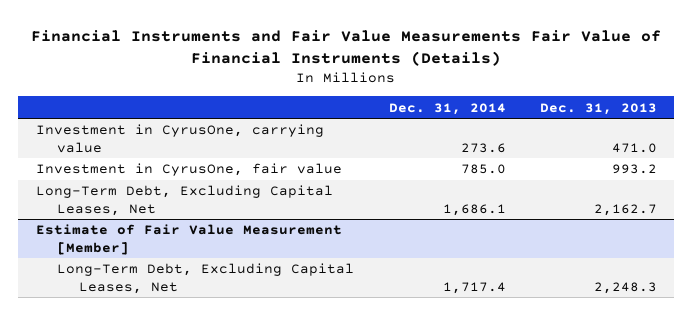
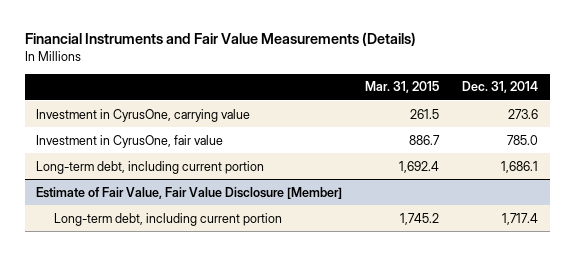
[31,29,662,66] Financial Instruments and Fair Value Measurements Fair Value of Financial Instruments (Details) -> [24,32,416,47] Financial Instruments and Fair Value Measurements (Details)
[540,102,658,115] Dec. 31, 2013 -> none
none -> [365,81,440,94] Mar. 31, 2015
[35,185,333,216] Long-Term Debt, Excluding Capital Leases, Net -> [36,160,265,174] Long-term debt, including current portion
[35,224,342,255] Estimate of Fair Value Measurement [Member] -> [36,186,343,199] Estimate of Fair Value, Fair Value Disclosure [Member]
[57,263,355,294] Long-Term Debt, Excluding Capital Leases, Net -> [53,212,282,226] Long-term debt, including current portion

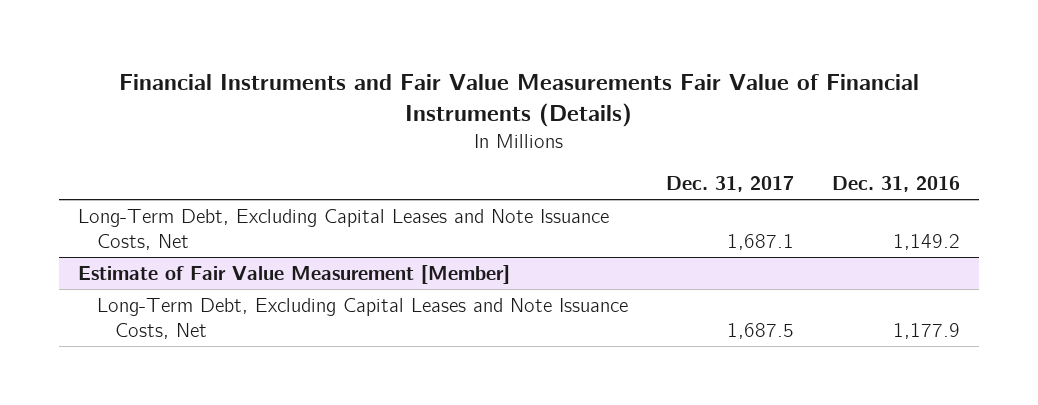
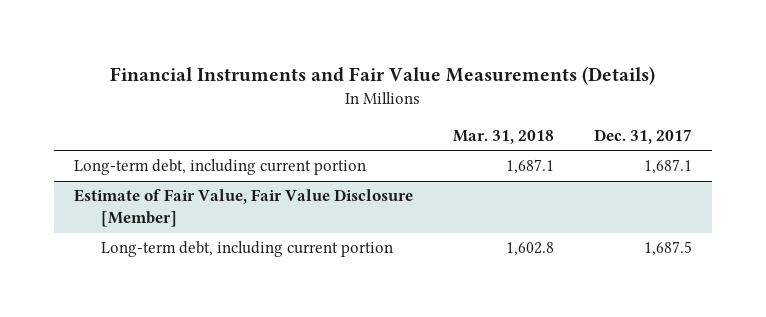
[118,74,919,127] Financial Instruments and Fair Value Measurements Fair Value of Financial Instruments (Details) -> [110,65,656,85] Financial Instruments and Fair Value Measurements (Details)
[831,176,960,193] Dec. 31, 2016 -> none
none -> [453,129,555,144] Mar. 31, 2018
[78,208,610,250] Long-Term Debt, Excluding Capital Leases and Note Issuance Costs, Net -> [74,159,367,176] Long-term debt, including current portion
[78,264,511,284] Estimate of Fair Value Measurement [Member] -> [74,189,414,228] Estimate of Fair Value, Fair Value Disclosure [Member]
[96,297,628,339] Long-Term Debt, Excluding Capital Leases and Note Issuance Costs, Net -> [101,241,394,258] Long-term debt, including current portion

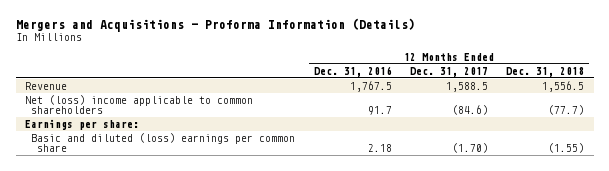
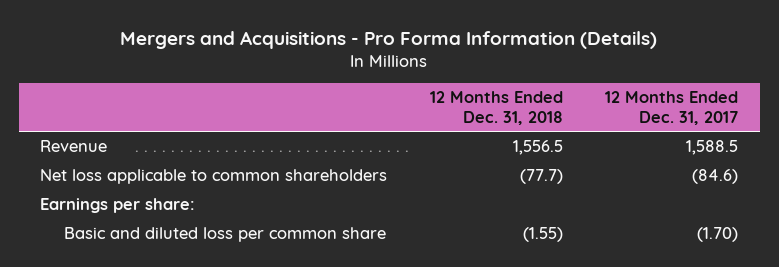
[15,18,415,33] Mergers and Acquisitions - Proforma Information (Details) -> [120,30,658,49] Mergers and Acquisitions - Pro Forma Information (Details)
[313,65,392,77] Dec. 31, 2016 -> none
[24,95,253,115] Net (loss) income applicable to common shareholders -> [40,169,388,185] Net loss applicable to common shareholders
[31,133,296,153] Basic and diluted (loss) earnings per common share -> [64,227,387,243] Basic and diluted loss per common share

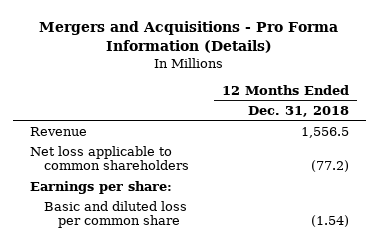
[605,91,739,125] 12 Months Ended Dec. 31, 2017 -> none
[519,169,563,185] (77.7) -> [311,159,350,172] (77.2)
[522,227,563,243] (1.55) -> [311,214,350,227] (1.54)

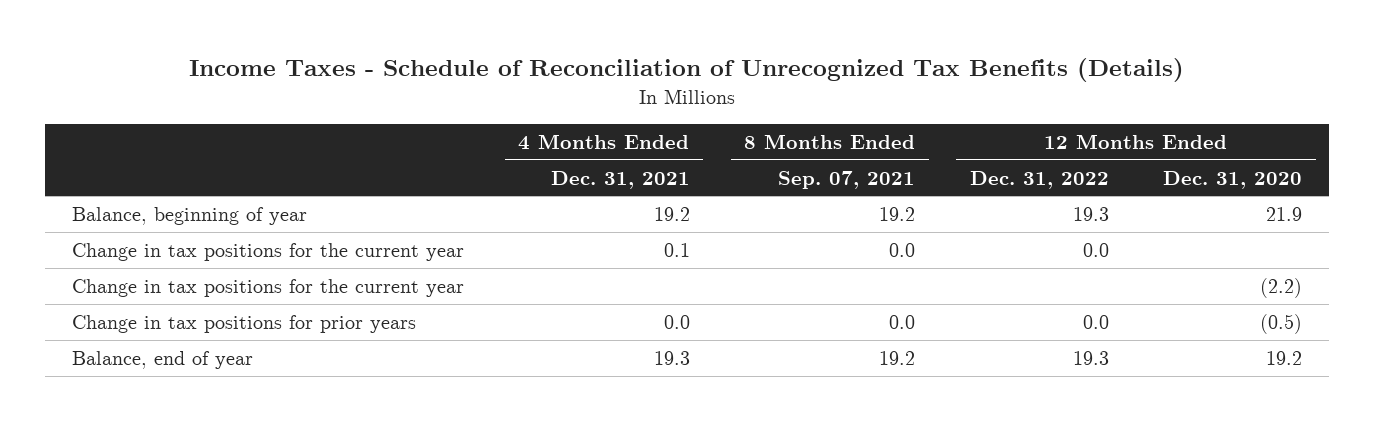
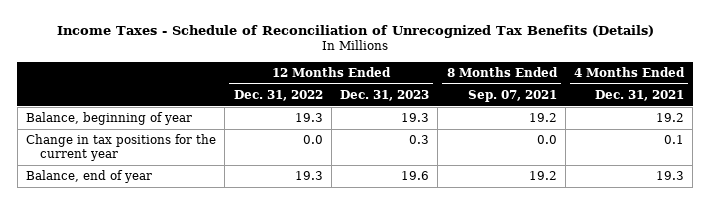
[1163,170,1303,189] Dec. 31, 2020 -> none
none -> [340,89,430,101] Dec. 31, 2023
[72,278,465,297] Change in tax positions for the current year -> none
[72,314,417,333] Change in tax positions for prior years -> none

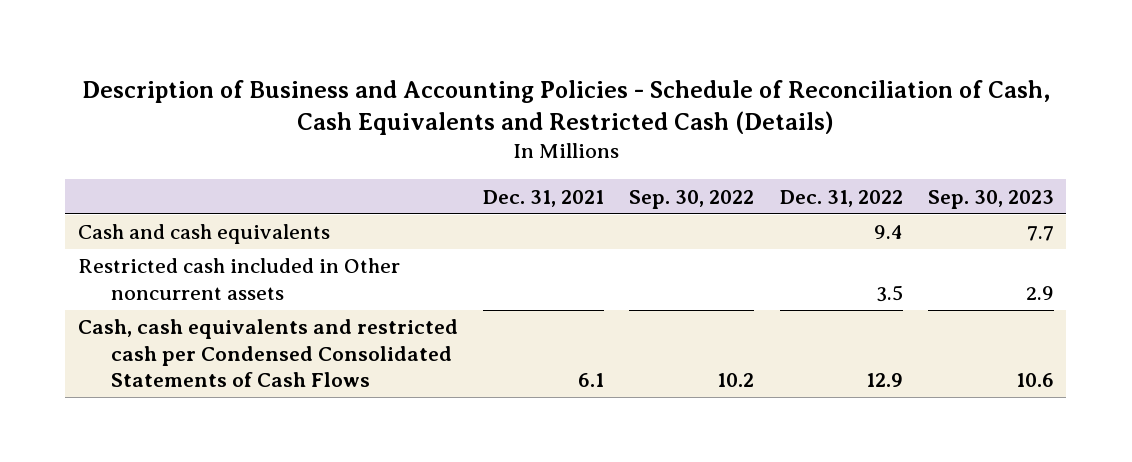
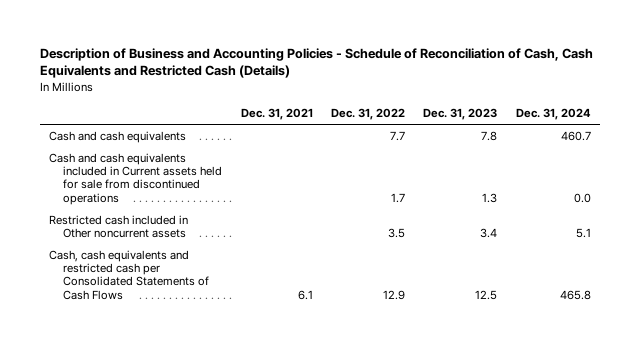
[629,189,755,209] Sep. 30, 2022 -> none
[927,189,1054,209] Sep. 30, 2023 -> none
none -> [423,108,498,121] Dec. 31, 2023
none -> [515,108,591,121] Dec. 31, 2024
[873,225,903,240] 9.4 -> [390,130,406,141] 7.7
none -> [49,152,223,205] Cash and cash equivalents included in Current assets held for sale from discontinued operations
[77,319,458,387] Cash, cash equivalents and restricted cash per Condensed Consolidated Statements of Cash Flows -> [49,249,210,300] Cash, cash equivalents and restricted cash per Consolidated Statements of Cash Flows

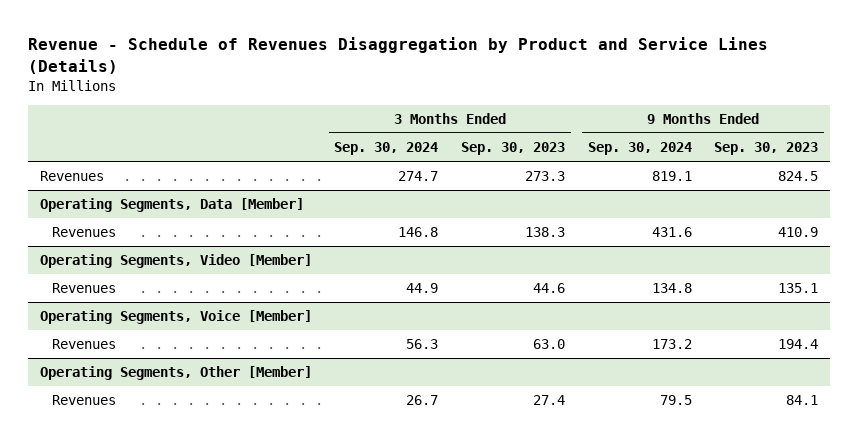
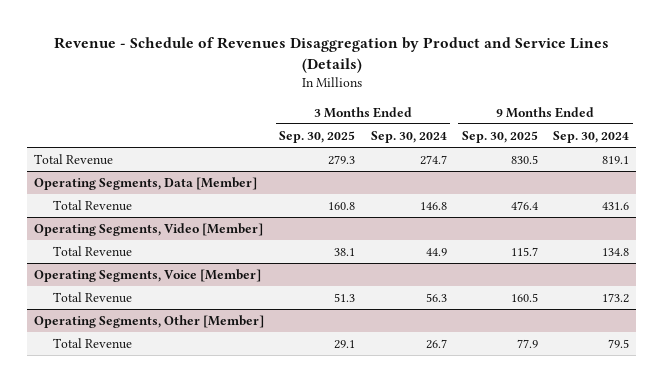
[460,142,565,156] Sep. 30, 2023 -> none
[714,142,819,156] Sep. 30, 2023 -> none
none -> [279,131,356,144] Sep. 30, 2025
none -> [461,131,538,144] Sep. 30, 2025
[39,171,104,182] Revenues -> [34,154,114,166] Total Revenue
[51,227,116,238] Revenues -> [52,200,132,212] Total Revenue
[51,283,116,294] Revenues -> [52,246,132,258] Total Revenue
[51,339,116,350] Revenues -> [52,292,132,304] Total Revenue
[51,395,116,406] Revenues -> [52,338,132,350] Total Revenue

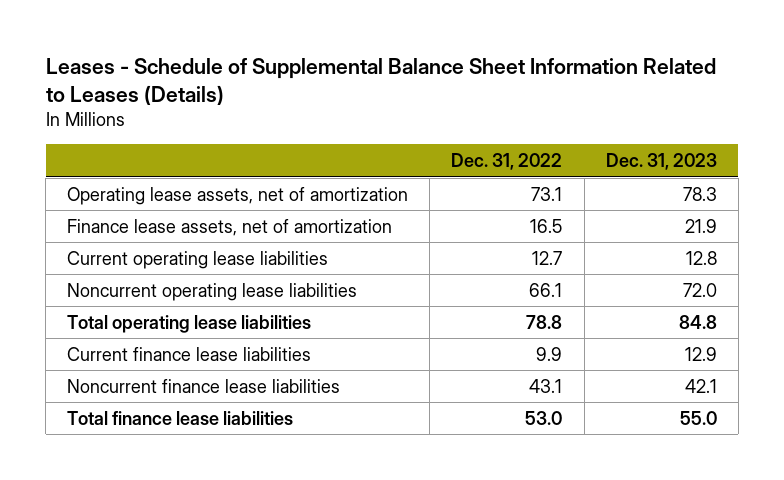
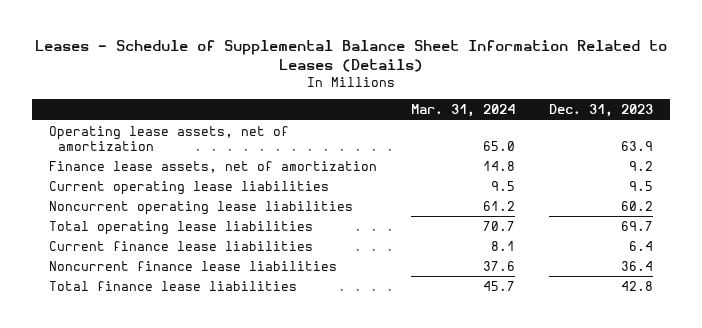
[451,153,563,171] Dec. 31, 2022 -> none
none -> [410,104,515,118] Mar. 31, 2024
[682,186,717,201] 78.3 -> [620,140,653,151] 63.9
[684,218,717,233] 21.9 -> [628,160,653,171] 9.2
[685,250,717,265] 12.8 -> [628,180,653,191] 9.5
[682,282,717,297] 72.0 -> [620,200,653,211] 60.2
[678,314,717,329] 84.8 -> [620,220,653,231] 69.7
[684,346,717,361] 12.9 -> [628,240,653,251] 6.4
[684,378,717,393] 42.1 -> [620,260,653,271] 36.4
[679,410,717,425] 55.0 -> [620,280,653,291] 42.8

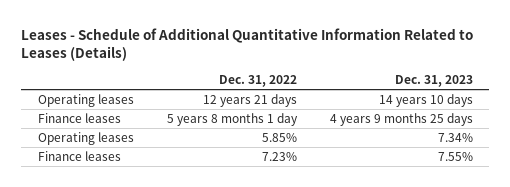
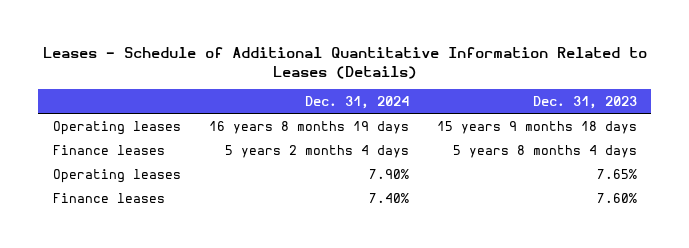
[218,75,297,88] Dec. 31, 2022 -> none
none -> [304,96,409,110] Dec. 31, 2024
[378,93,473,107] 14 years 10 days -> [436,120,637,134] 15 years 9 months 18 days
[329,112,473,126] 4 years 9 months 25 days -> [452,144,637,158] 5 years 8 months 4 days
[437,132,473,142] 7.34% -> [596,168,637,179] 7.65%
[437,151,473,161] 7.55% -> [596,192,637,203] 7.60%

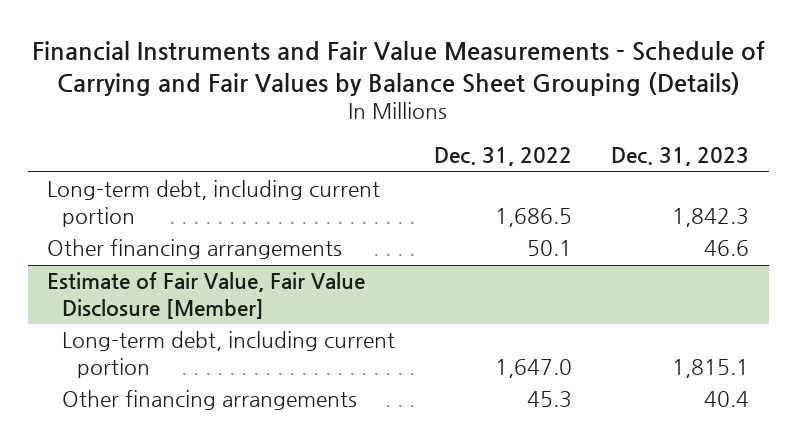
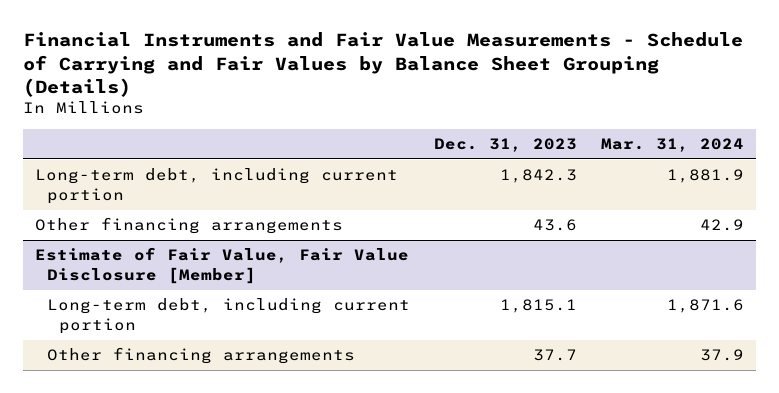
[434,147,573,167] Dec. 31, 2022 -> none
none -> [600,137,744,152] Mar. 31, 2024
[704,240,750,257] 46.6 -> [533,219,578,232] 43.6
[704,391,750,408] 40.4 -> [533,349,578,362] 37.7

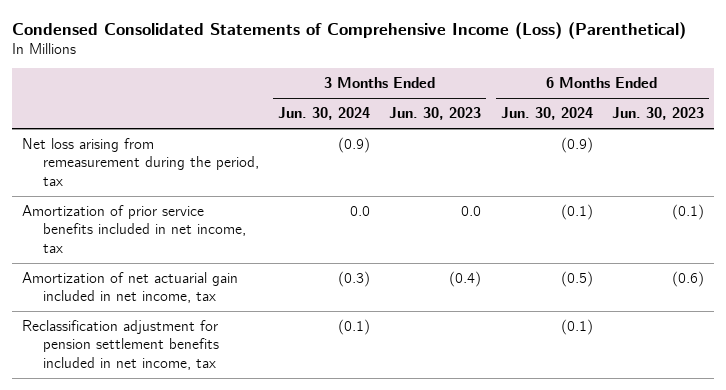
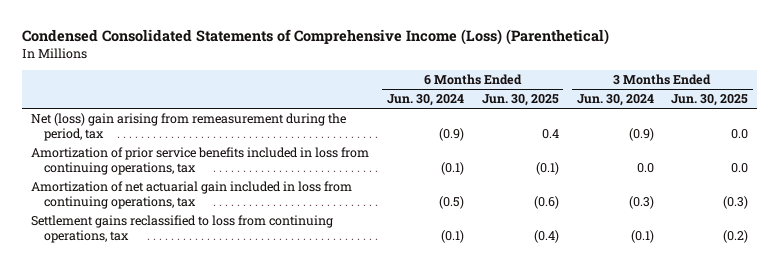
[389,107,482,121] Jun. 30, 2023 -> none
[612,107,705,121] Jun. 30, 2023 -> none
none -> [481,94,559,107] Jun. 30, 2025
none -> [671,94,749,107] Jun. 30, 2025
[22,319,219,370] Reclassification adjustment for pension settlement benefits included in net income, tax -> none
[22,137,259,186] Net loss arising from remeasurement during the period, tax -> [30,112,346,142] Net (loss) gain arising from remeasurement during the period, tax
[22,204,246,253] Amortization of prior service benefits included in net income, tax -> [30,146,369,176] Amortization of prior service benefits included in loss from continuing operations, tax
[22,271,239,304] Amortization of net actuarial gain included in net income, tax -> [30,180,352,210] Amortization of net actuarial gain included in loss from continuing operations, tax
none -> [30,214,333,244] Settlement gains reclassified to loss from continuing operations, tax

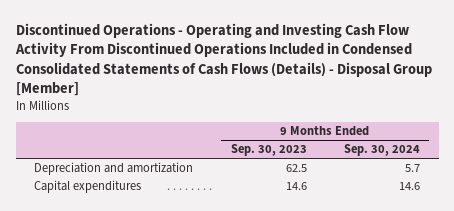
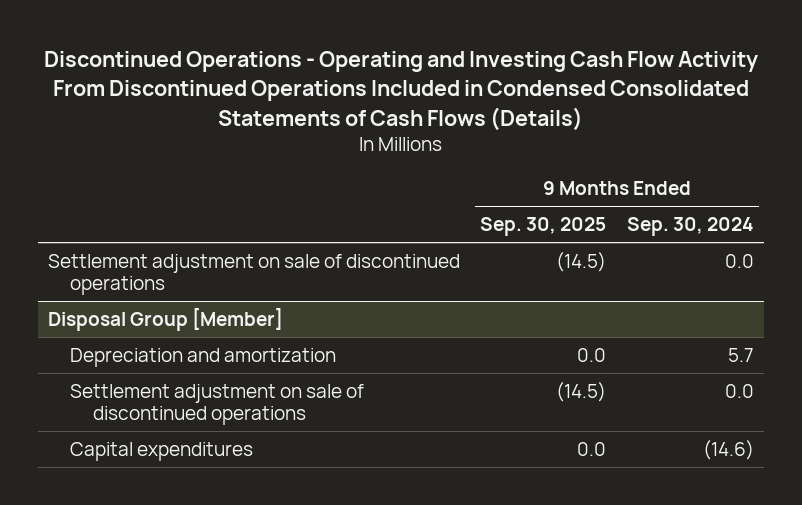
[14,23,432,97] Discontinued Operations - Operating and Investing Cash Flow Activity From Discontinued Operations Included in Condensed Consolidated Statements of Cash Flows (Details) - Disposal Group [Member] -> [43,51,758,131] Discontinued Operations - Operating and Investing Cash Flow Activity From Discontinued Operations Included in Condensed Consolidated Statements of Cash Flows (Details)
[230,144,307,157] Sep. 30, 2023 -> none
none -> [480,217,607,237] Sep. 30, 2025
none -> [47,254,460,296] Settlement adjustment on sale of discontinued operations
none -> [47,308,283,332] Disposal Group [Member]
none -> [70,384,365,426] Settlement adjustment on sale of discontinued operations
[399,182,421,191] 14.6 -> [702,440,754,461] (14.6)

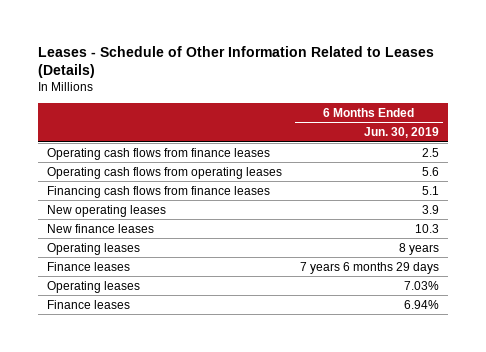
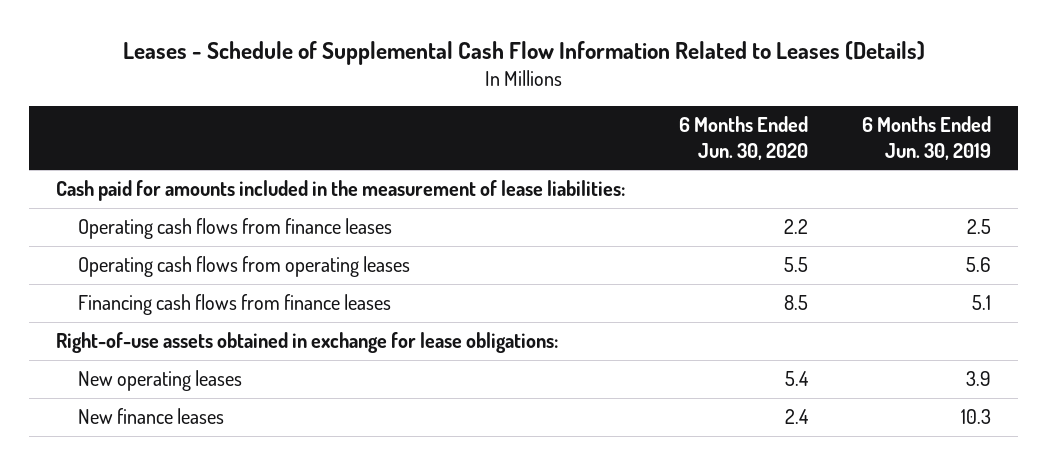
[38,45,435,79] Leases - Schedule of Other Information Related to Leases (Details) -> [122,41,925,66] Leases - Schedule of Supplemental Cash Flow Information Related to Leases (Details)
none -> [679,116,809,160] 6 Months Ended Jun. 30, 2020
none -> [55,180,625,202] Cash paid for amounts included in the measurement of lease liabilities:
none -> [55,332,558,354] Right-of-use assets obtained in exchange for lease obligations:
[47,242,141,255] Operating leases -> none
[47,261,131,271] Finance leases -> none
[47,280,141,293] Operating leases -> none
[47,299,131,309] Finance leases -> none

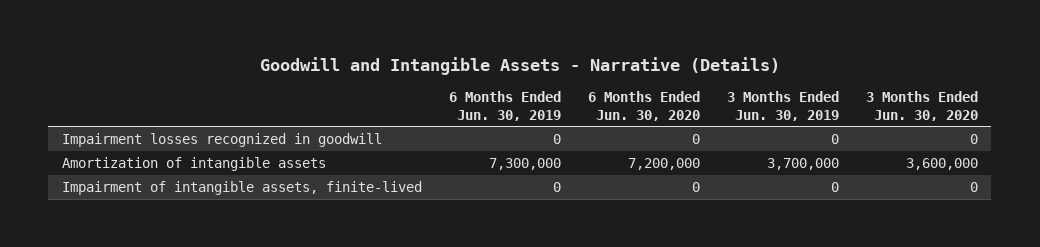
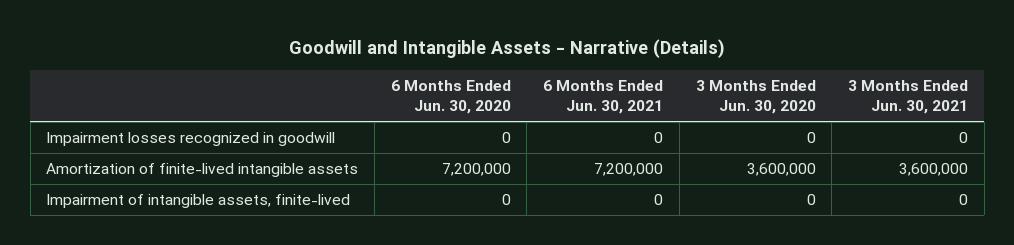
[448,90,561,121] 6 Months Ended Jun. 30, 2019 -> none
[726,90,839,121] 3 Months Ended Jun. 30, 2019 -> none
none -> [543,80,664,115] 6 Months Ended Jun. 30, 2021
none -> [847,80,968,115] 3 Months Ended Jun. 30, 2021
[61,157,326,172] Amortization of intangible assets -> [46,163,359,178] Amortization of finite-lived intangible assets

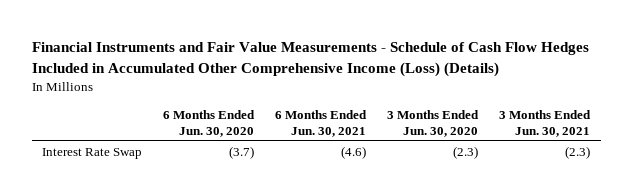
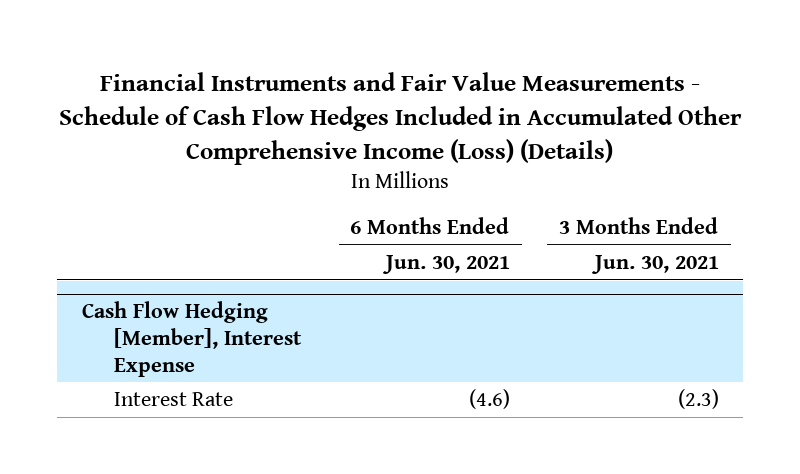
[163,109,256,137] 6 Months Ended Jun. 30, 2020 -> none
[387,109,480,137] 3 Months Ended Jun. 30, 2020 -> none
none -> [81,301,303,377] Cash Flow Hedging [Member], Interest Expense
[42,147,143,159] Interest Rate Swap -> [114,392,234,407] Interest Rate

